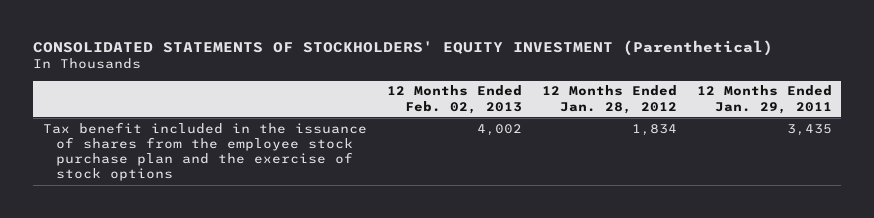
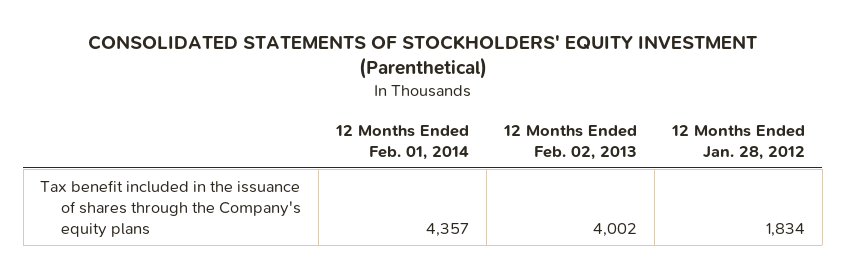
[696,85,832,114] 12 Months Ended Jan. 29, 2011 -> none
none -> [335,124,470,160] 12 Months Ended Feb. 01, 2014
[42,121,367,182] Tax benefit included in the issuance of shares from the employee stock purchase plan and the exercise of stock options -> [40,179,302,238] Tax benefit included in the issuance of shares through the Company's equity plans

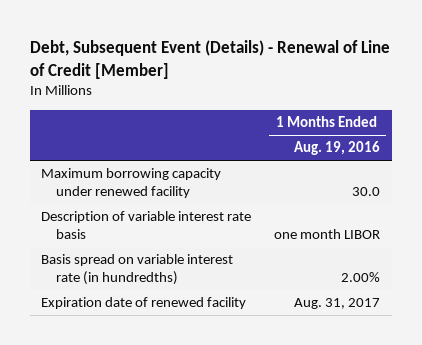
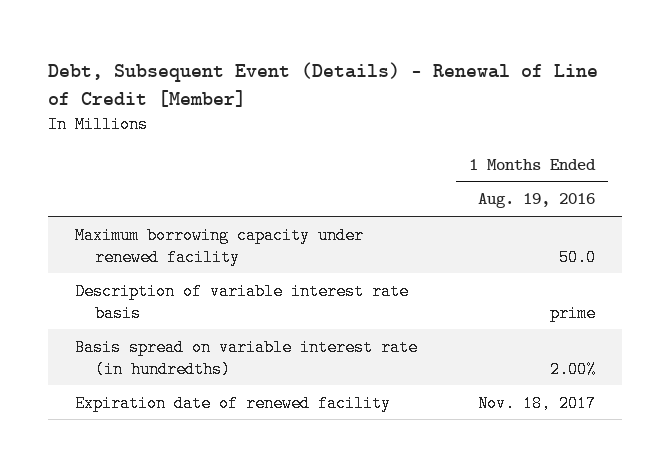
[352,187,381,197] 30.0 -> [559,248,597,266] 50.0
[274,229,381,240] one month LIBOR -> [550,304,597,322] prime
[294,298,381,310] Aug. 31, 2017 -> [478,394,597,412] Nov. 18, 2017

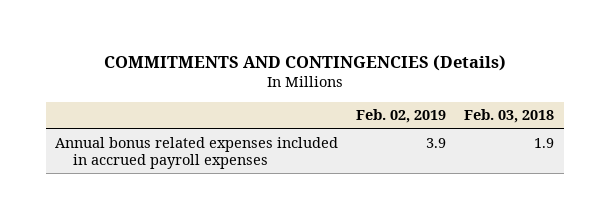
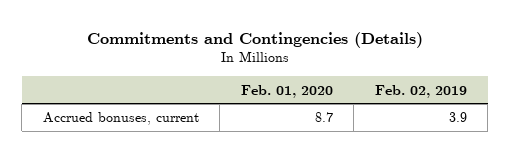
[103,54,506,71] COMMITMENTS AND CONTINGENCIES (Details) -> [86,31,423,48] Commitments and Contingencies (Details)
[464,109,555,124] Feb. 03, 2018 -> none
none -> [240,84,333,98] Feb. 01, 2020
[54,136,338,170] Annual bonus related expenses included in accrued payroll expenses -> [42,112,199,126] Accrued bonuses, current

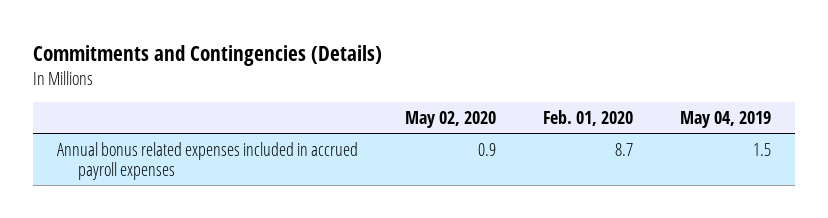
[374,84,467,98] Feb. 02, 2019 -> none
none -> [404,110,496,128] May 02, 2020
none -> [680,110,772,128] May 04, 2019
[42,112,199,126] Accrued bonuses, current -> [56,141,358,181] Annual bonus related expenses included in accrued payroll expenses

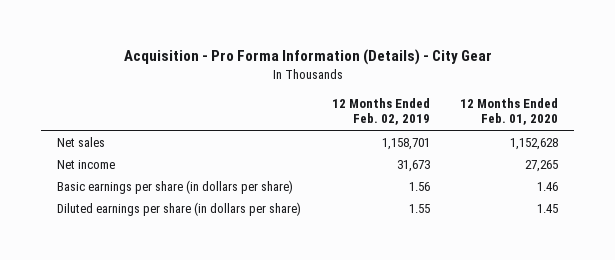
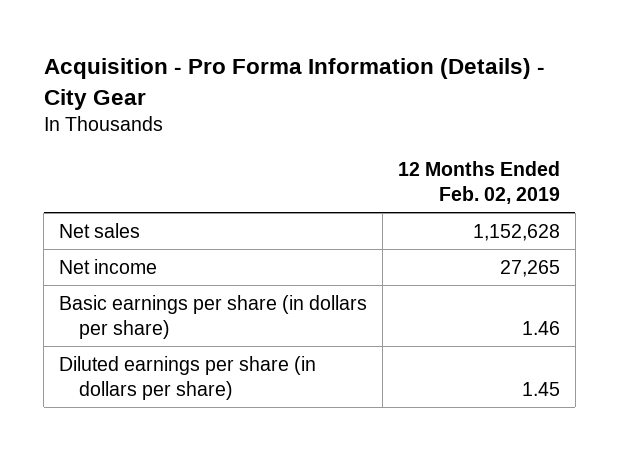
[460,97,559,126] 12 Months Ended Feb. 01, 2020 -> none
[381,137,430,150] 1,158,701 -> [472,223,560,241] 1,152,628
[396,159,430,172] 31,673 -> [499,259,560,277] 27,265
[408,181,430,191] 1.56 -> [521,320,560,335] 1.46
[408,203,430,213] 1.55 -> [521,381,560,396] 1.45

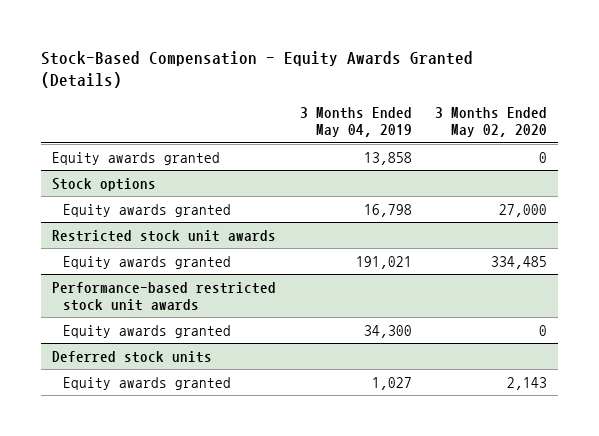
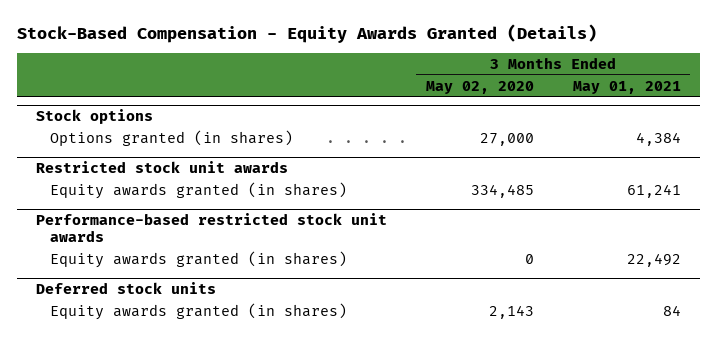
[299,107,412,138] 3 Months Ended May 04, 2019 -> none
none -> [572,80,681,94] May 01, 2021
[52,151,221,165] Equity awards granted -> none
[63,203,232,217] Equity awards granted -> none
none -> [50,129,294,146] Options granted (in shares)
[63,255,232,269] Equity awards granted -> [50,181,348,199] Equity awards granted (in shares)
[63,324,232,338] Equity awards granted -> [50,250,348,268] Equity awards granted (in shares)
[63,376,232,390] Equity awards granted -> [50,302,348,320] Equity awards granted (in shares)

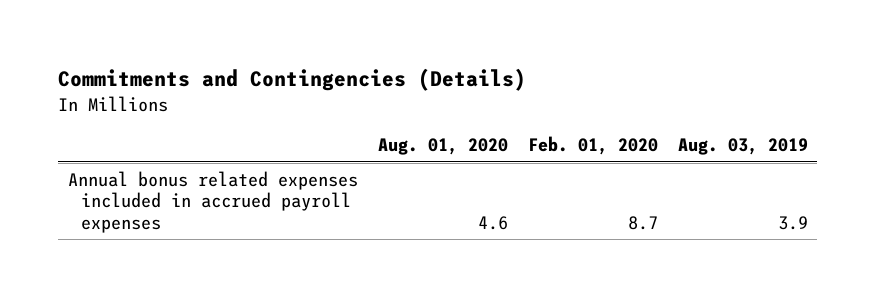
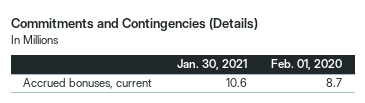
[377,138,508,156] Aug. 01, 2020 -> none
[677,138,808,156] Aug. 03, 2019 -> none
none -> [176,59,247,71] Jan. 30, 2021
[67,170,358,233] Annual bonus related expenses included in accrued payroll expenses -> [23,78,153,90] Accrued bonuses, current

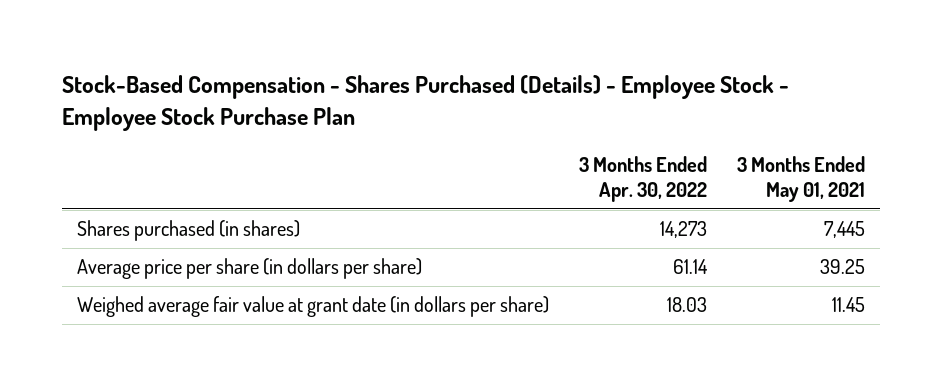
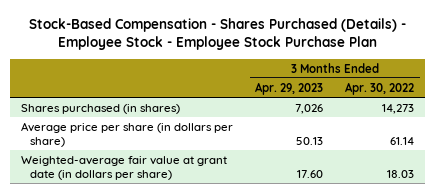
[737,155,866,203] 3 Months Ended May 01, 2021 -> none
none -> [255,81,324,95] Apr. 29, 2023
[77,296,550,318] Weighed average fair value at grant date (in dollars per share) -> [21,155,228,180] Weighted-average fair value at grant date (in dollars per share)

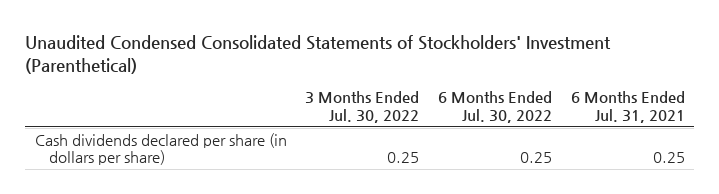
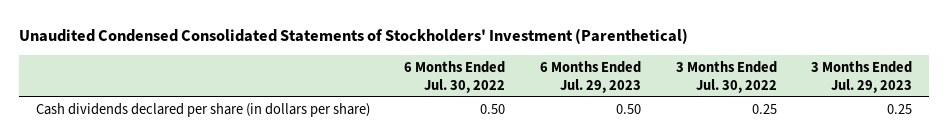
[570,91,685,124] 6 Months Ended Jul. 31, 2021 -> none
none -> [540,60,642,93] 6 Months Ended Jul. 29, 2023
none -> [811,60,913,93] 3 Months Ended Jul. 29, 2023
[519,152,552,164] 0.25 -> [480,104,506,115] 0.50

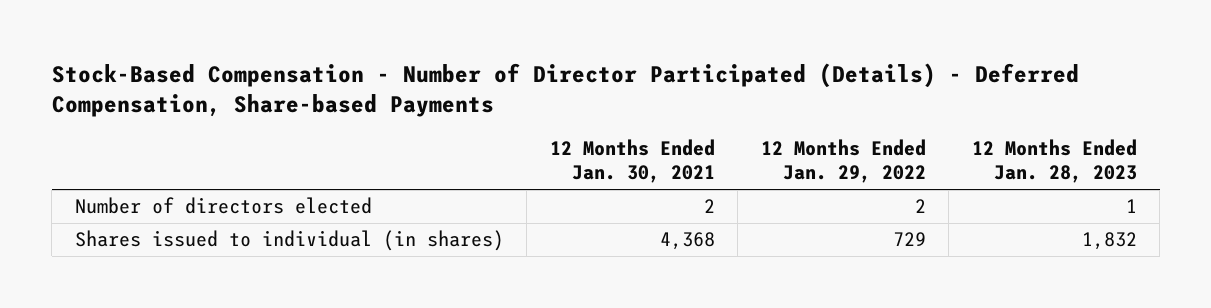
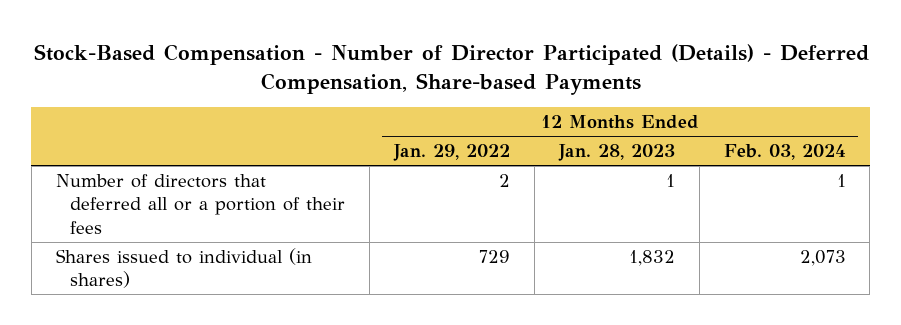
[549,139,715,184] 12 Months Ended Jan. 30, 2021 -> none
none -> [723,143,846,160] Feb. 03, 2024
[74,197,372,215] Number of directors elected -> [55,173,346,234] Number of directors that deferred all or a portion of their fees

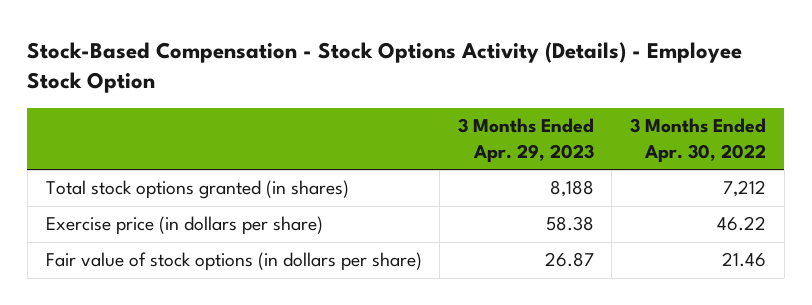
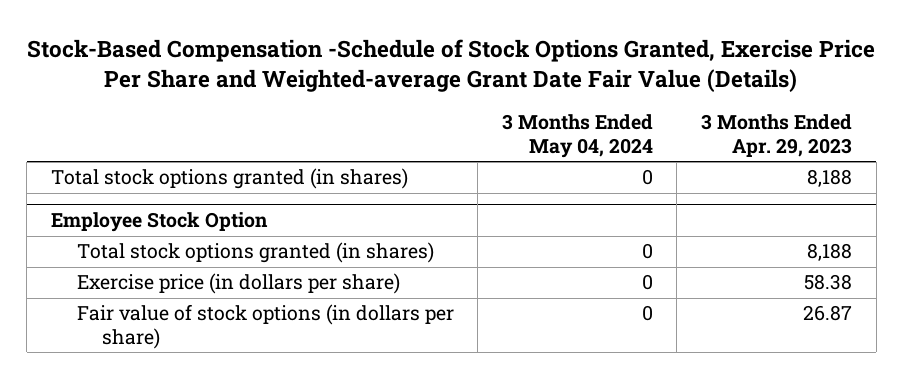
[27,41,743,94] Stock-Based Compensation - Stock Options Activity (Details) - Employee Stock Option -> [27,39,876,93] Stock-Based Compensation -Schedule of Stock Options Granted, Exercise Price Per Share and Weighted-average Grant Date Fair Value (Details)
[630,118,767,163] 3 Months Ended Apr. 30, 2022 -> none
none -> [501,114,653,158] 3 Months Ended May 04, 2024
none -> [50,212,268,233] Employee Stock Option
none -> [76,242,434,264] Total stock options granted (in shares)

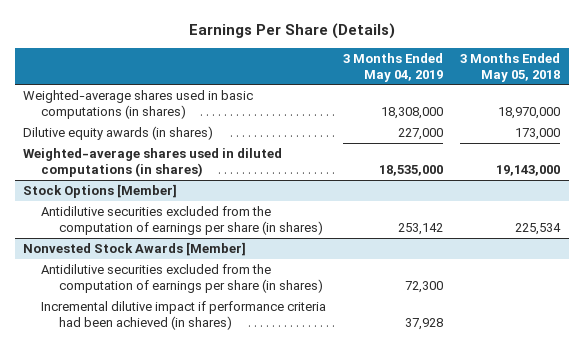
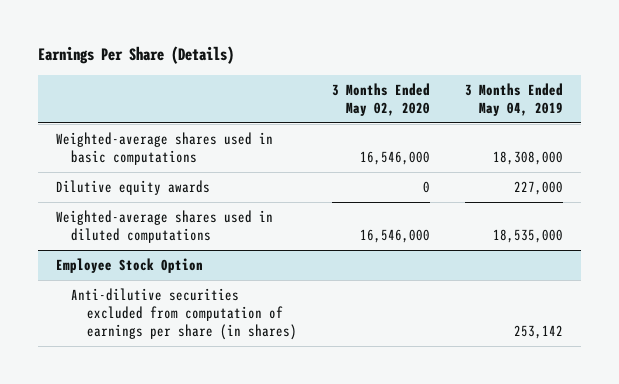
[460,52,561,82] 3 Months Ended May 05, 2018 -> none
none -> [332,82,431,116] 3 Months Ended May 02, 2020
[23,241,247,256] Nonvested Stock Awards [Member] -> none
[40,263,323,293] Antidilutive securities excluded from the computation of earnings per share (in shares) -> none
[40,300,326,330] Incremental dilutive impact if performance criteria had been achieved (in shares) -> none
[23,89,254,119] Weighted-average shares used in basic computations (in shares) -> [55,131,273,166] Weighted-average shares used in basic computations
[23,125,214,140] Dilutive equity awards (in shares) -> [55,179,210,195] Dilutive equity awards
[23,147,283,177] Weighted-average shares used in diluted computations (in shares) -> [55,209,273,244] Weighted-average shares used in diluted computations
[23,183,178,198] Stock Options [Member] -> [55,257,203,273] Employee Stock Option
[40,205,323,235] Antidilutive securities excluded from the computation of earnings per share (in shares) -> [71,287,298,341] Anti-dilutive securities excluded from computation of earnings per share (in shares)

